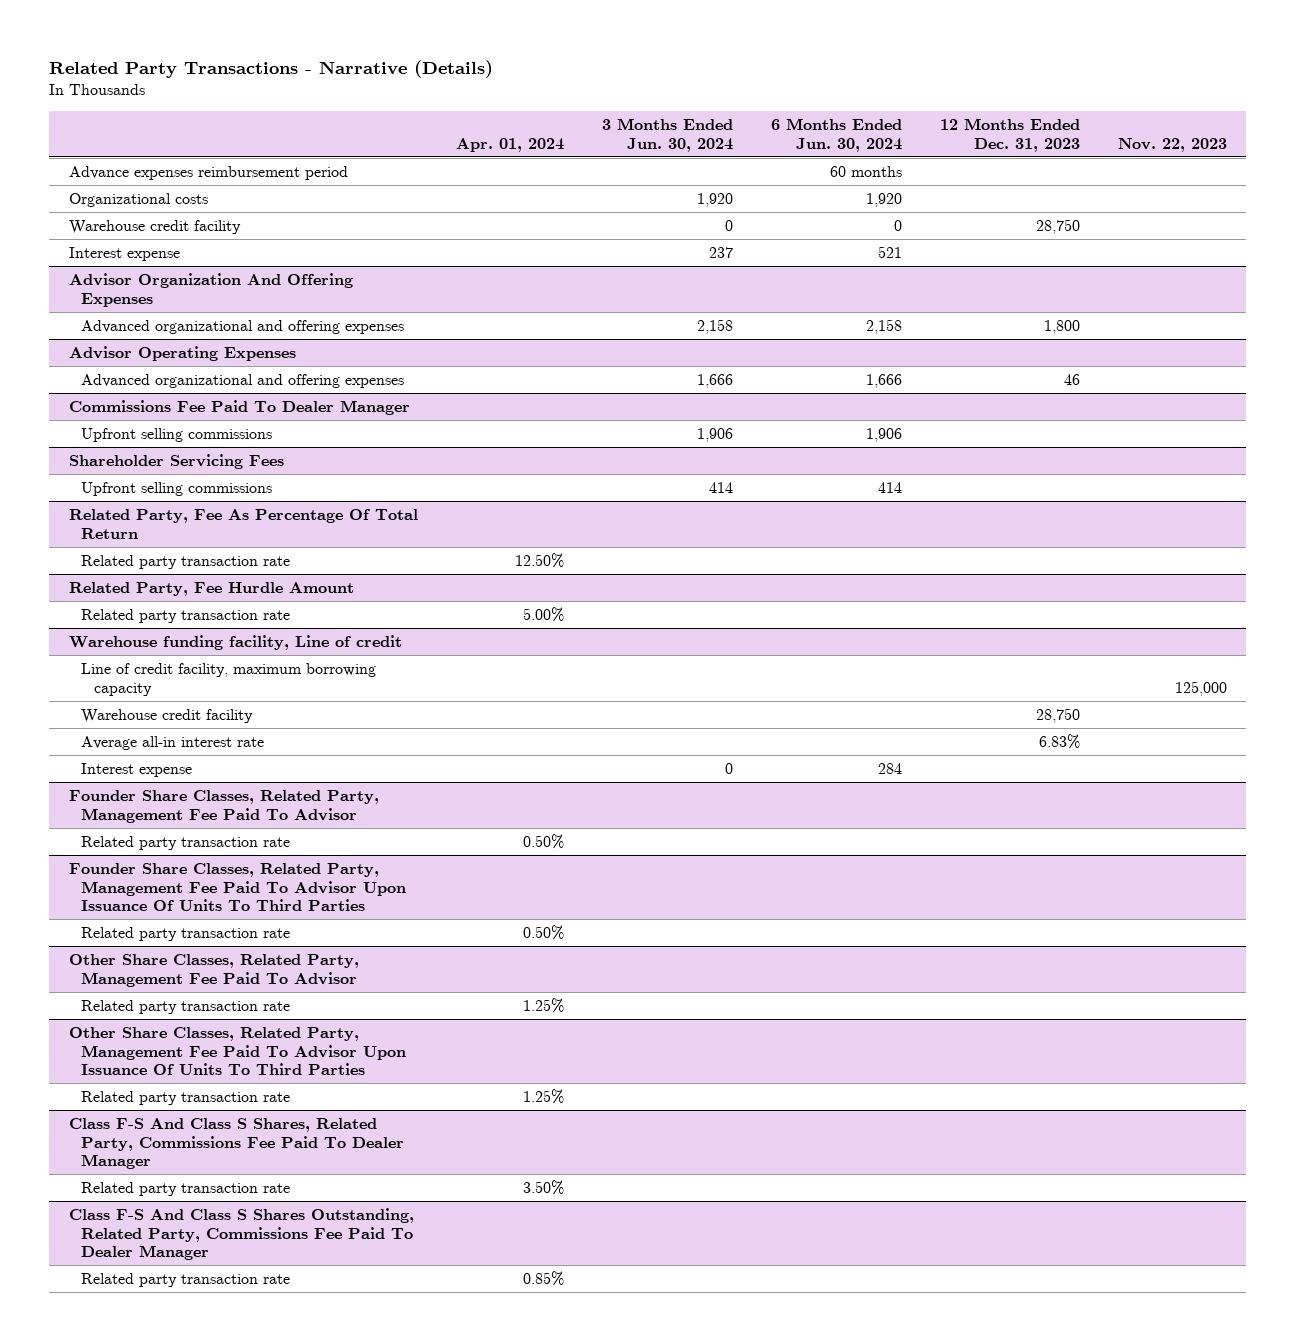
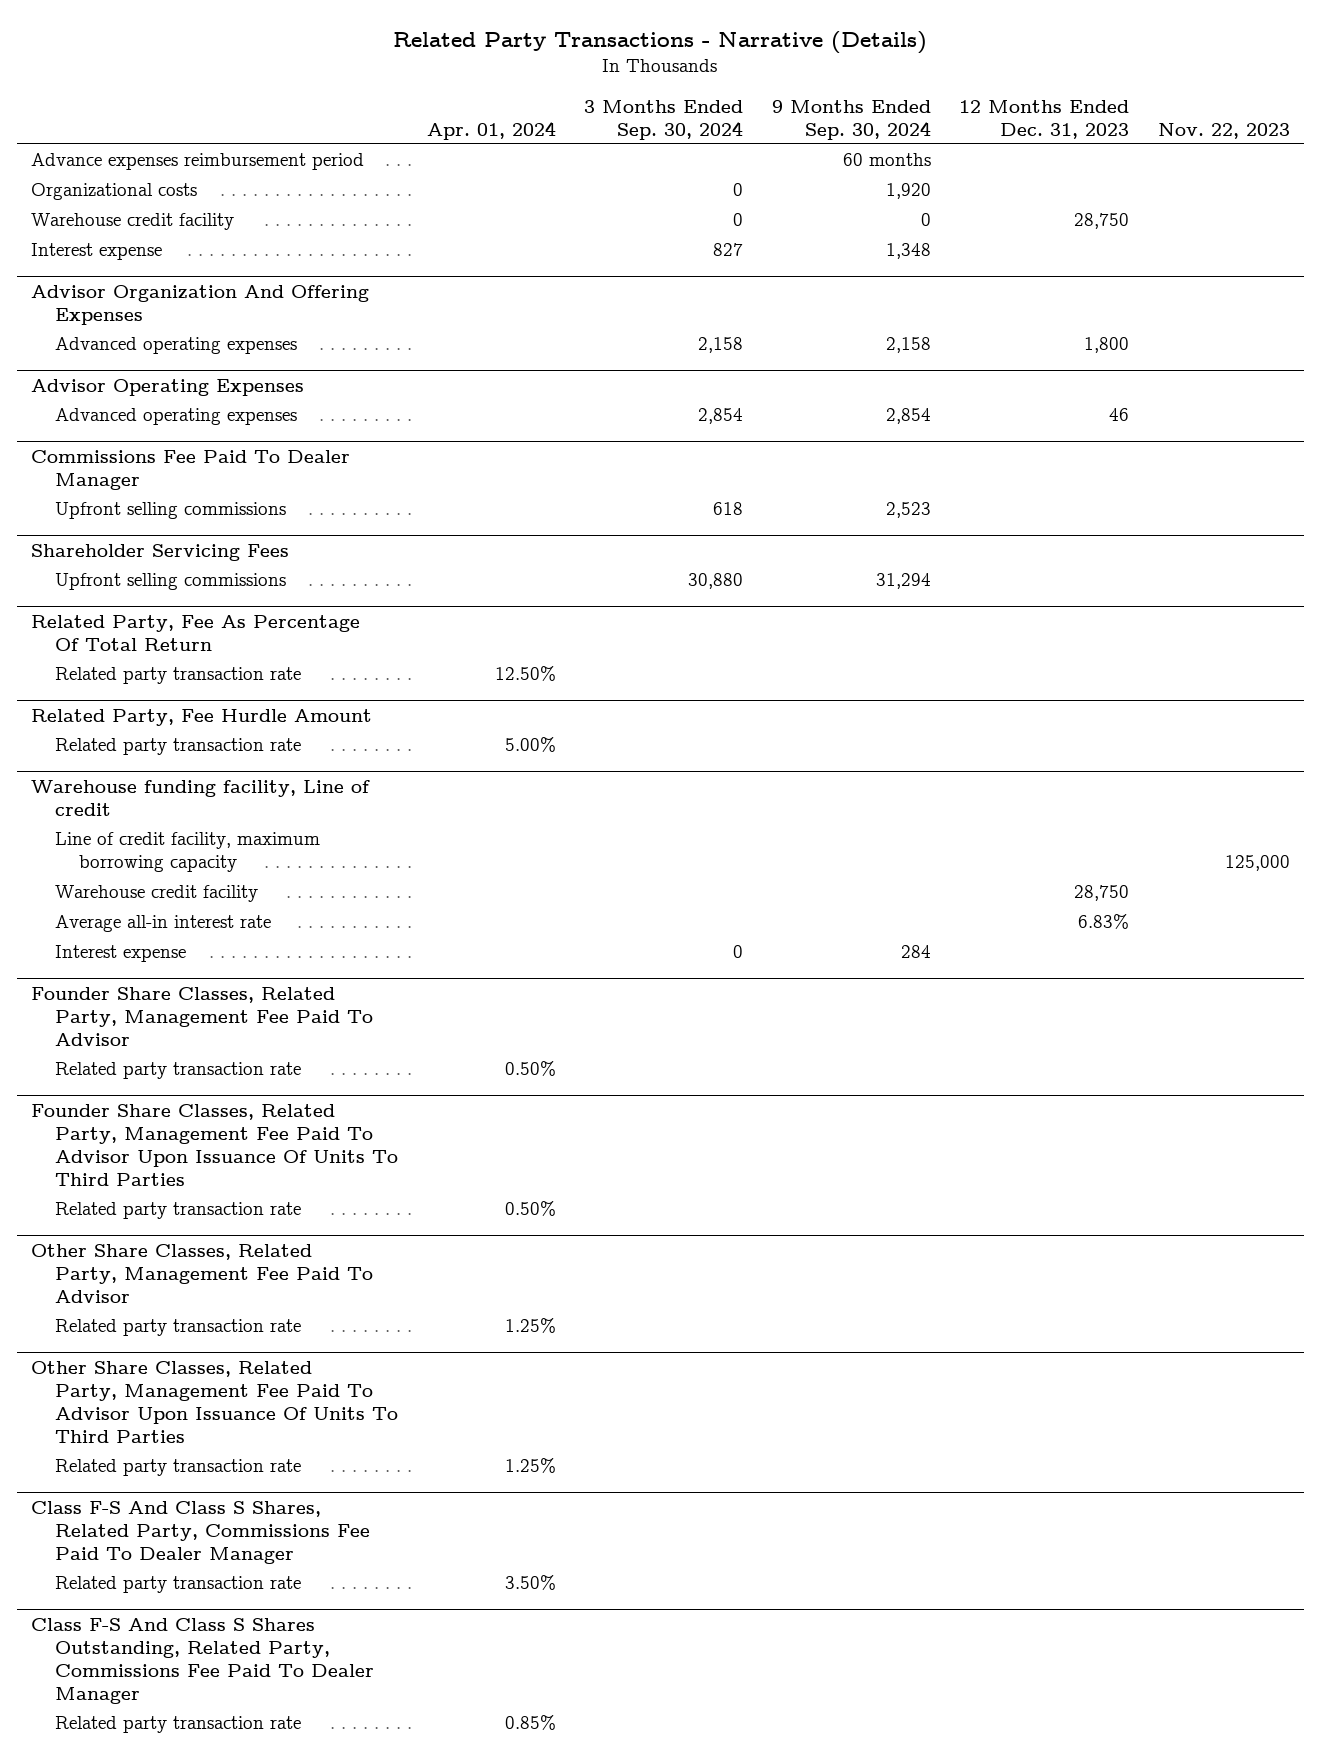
[601,118,733,152] 3 Months Ended Jun. 30, 2024 -> none
[770,118,902,152] 6 Months Ended Jun. 30, 2024 -> none
none -> [584,99,744,140] 3 Months Ended Sep. 30, 2024
none -> [771,99,931,140] 9 Months Ended Sep. 30, 2024
[81,319,405,334] Advanced organizational and offering expenses -> [55,337,298,355] Advanced operating expenses
[81,373,405,388] Advanced organizational and offering expenses -> [55,408,298,426] Advanced operating expenses

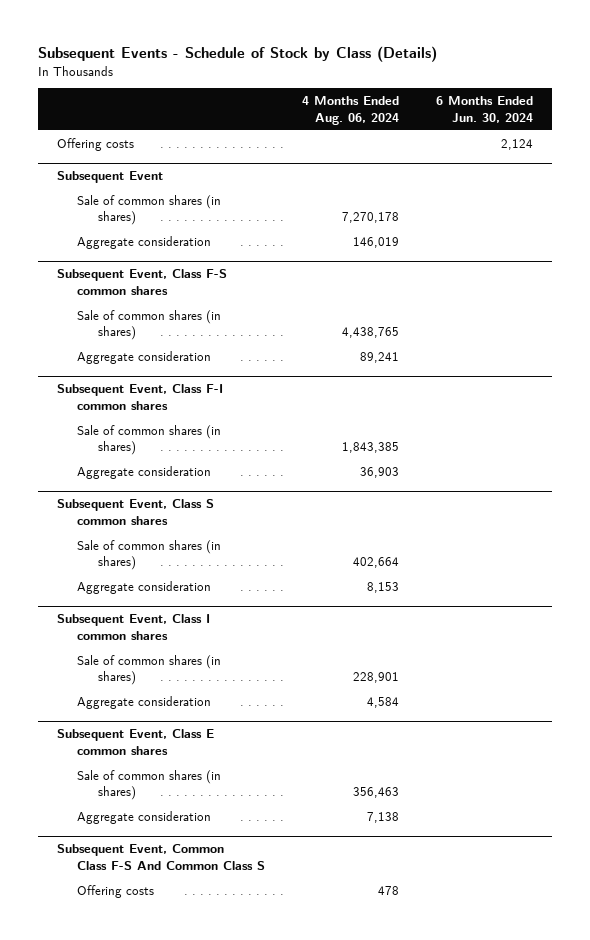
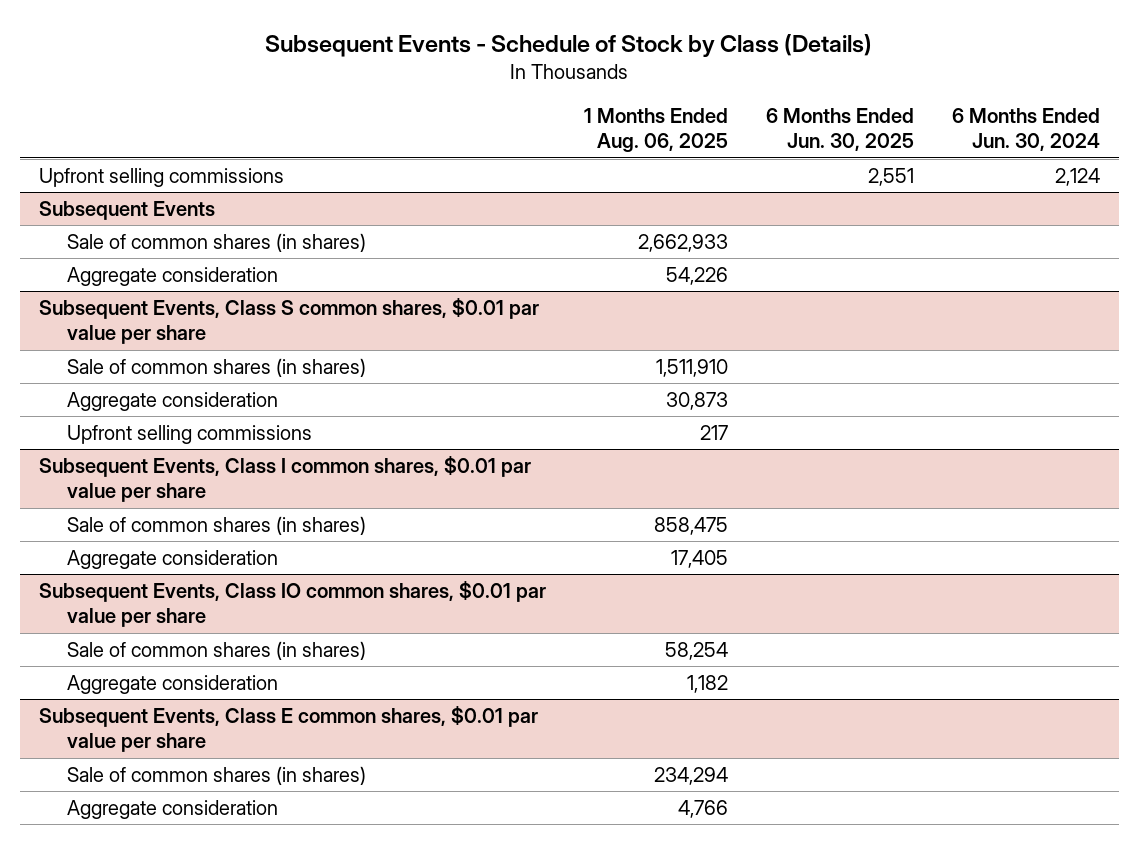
[302,96,400,125] 4 Months Ended Aug. 06, 2024 -> none
none -> [584,108,729,153] 1 Months Ended Aug. 06, 2025
none -> [765,108,914,152] 6 Months Ended Jun. 30, 2025
[56,137,134,151] Offering costs -> [39,167,285,187] Upfront selling commissions
[56,171,163,184] Subsequent Event -> [39,200,216,220] Subsequent Events
[56,269,227,295] Subsequent Event, Class F-S common shares -> none
[77,309,222,341] Sale of common shares (in shares) -> none
[77,350,212,364] Aggregate consideration -> none
[56,384,223,410] Subsequent Event, Class F-I common shares -> none
[77,424,222,456] Sale of common shares (in shares) -> none
[77,465,212,479] Aggregate consideration -> none
[56,499,214,525] Subsequent Event, Class S common shares -> [39,297,540,345] Subsequent Events, Class S common shares, $0.01 par value per share
none -> [66,424,312,444] Upfront selling commissions
[56,614,210,640] Subsequent Event, Class I common shares -> [39,455,532,503] Subsequent Events, Class I common shares, $0.01 par value per share
none -> [39,580,547,628] Subsequent Events, Class IO common shares, $0.01 par value per share
none -> [66,640,366,660] Sale of common shares (in shares)
none -> [66,674,278,694] Aggregate consideration
[56,729,214,755] Subsequent Event, Class E common shares -> [39,705,539,753] Subsequent Events, Class E common shares, $0.01 par value per share
[56,844,266,870] Subsequent Event, Common Class F-S And Common Class S -> none
[77,884,155,898] Offering costs -> none

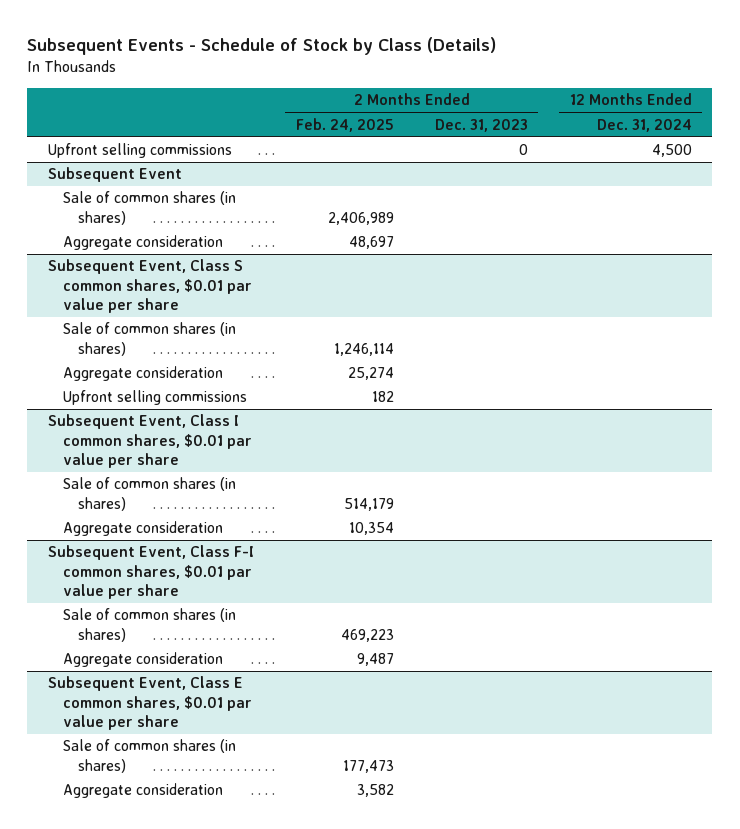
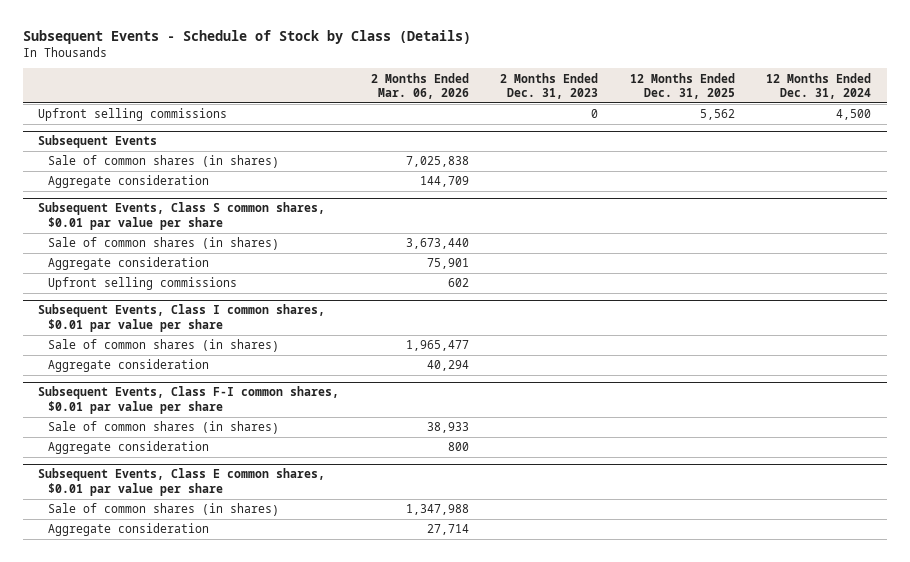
[295,117,394,132] Feb. 24, 2025 -> none
none -> [370,72,469,100] 2 Months Ended Mar. 06, 2026
none -> [629,72,735,100] 12 Months Ended Dec. 31, 2025
[48,167,183,183] Subsequent Event -> [38,135,158,149] Subsequent Events
[48,259,253,314] Subsequent Event, Class S common shares, $0.01 par value per share -> [38,202,326,230] Subsequent Events, Class S common shares, $0.01 par value per share
[48,414,253,469] Subsequent Event, Class I common shares, $0.01 par value per share -> [38,304,326,332] Subsequent Events, Class I common shares, $0.01 par value per share
[48,545,255,600] Subsequent Event, Class F-I common shares, $0.01 par value per share -> [38,386,340,414] Subsequent Events, Class F-I common shares, $0.01 par value per share
[48,676,253,731] Subsequent Event, Class E common shares, $0.01 par value per share -> [38,468,326,496] Subsequent Events, Class E common shares, $0.01 par value per share

